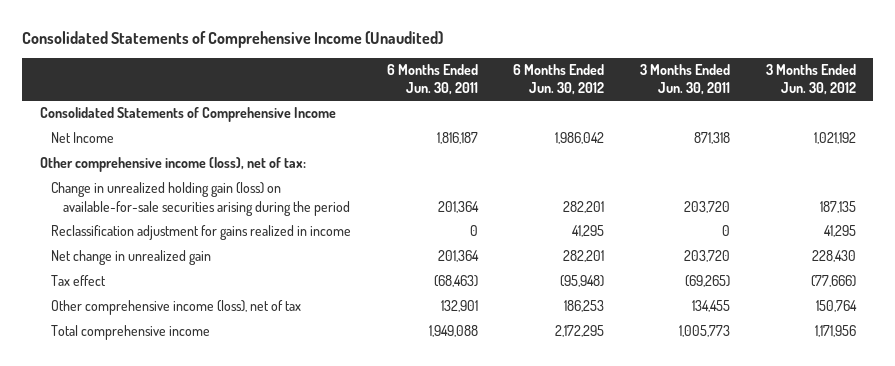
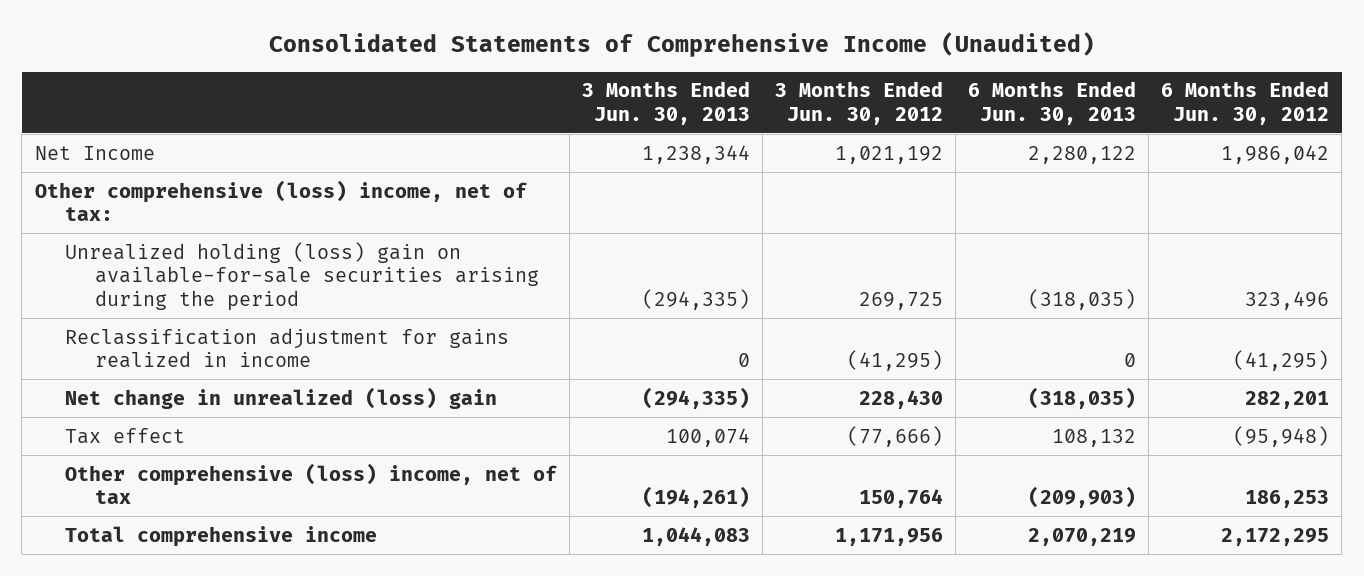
[386,64,478,96] 6 Months Ended Jun. 30, 2011 -> none
[640,64,731,96] 3 Months Ended Jun. 30, 2011 -> none
none -> [581,81,750,125] 3 Months Ended Jun. 30, 2013
none -> [968,81,1137,125] 6 Months Ended Jun. 30, 2013
[39,107,336,123] Consolidated Statements of Comprehensive Income -> none
[39,157,306,173] Other comprehensive income (loss), net of tax: -> [34,179,527,222] Other comprehensive (loss) income, net of tax:
[51,182,350,216] Change in unrealized holding gain (loss) on available-for-sale securities arising during the period -> [64,241,539,311] Unrealized holding (loss) gain on available-for-sale securities arising during the period
[563,200,605,213] 282,201 -> [1245,290,1330,310] 323,496
[819,200,856,213] 187,135 -> [858,291,943,310] 269,725
[572,225,605,238] 41,295 -> [1233,350,1330,372] (41,295)
[823,225,856,238] 41,295 -> [846,350,943,372] (41,295)
[51,250,212,266] Net change in unrealized gain -> [64,386,497,409] Net change in unrealized (loss) gain
[51,300,302,316] Other comprehensive income (loss), net of tax -> [64,462,557,505] Other comprehensive (loss) income, net of tax

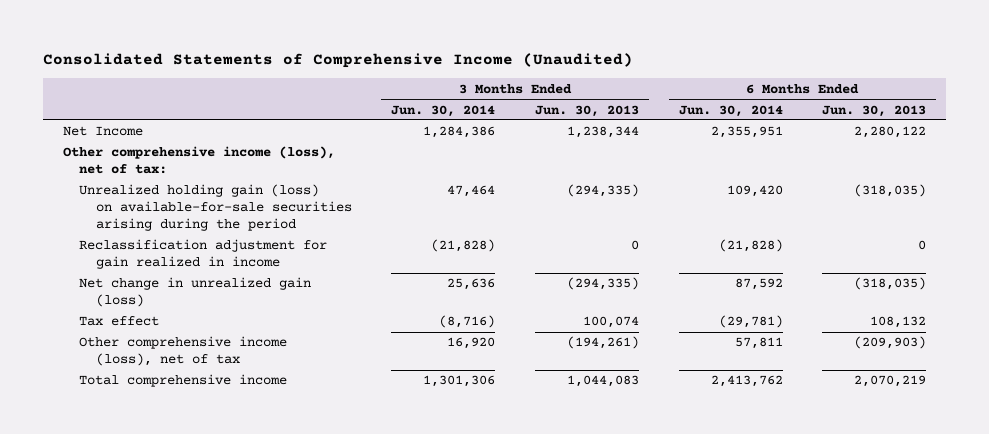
[774,81,943,125] 3 Months Ended Jun. 30, 2012 -> none
[1161,81,1330,125] 6 Months Ended Jun. 30, 2012 -> none
none -> [391,104,496,117] Jun. 30, 2014
none -> [678,104,783,117] Jun. 30, 2014
[34,179,527,222] Other comprehensive (loss) income, net of tax: -> [62,146,335,175] Other comprehensive income (loss), net of tax:
[64,241,539,311] Unrealized holding (loss) gain on available-for-sale securities arising during the period -> [79,184,352,232] Unrealized holding gain (loss) on available-for-sale securities arising during the period
[64,327,509,369] Reclassification adjustment for gains realized in income -> [79,239,328,270] Reclassification adjustment for gain realized in income
[64,386,497,409] Net change in unrealized (loss) gain -> [79,277,312,308] Net change in unrealized gain (loss)
[64,462,557,505] Other comprehensive (loss) income, net of tax -> [79,336,288,367] Other comprehensive income (loss), net of tax

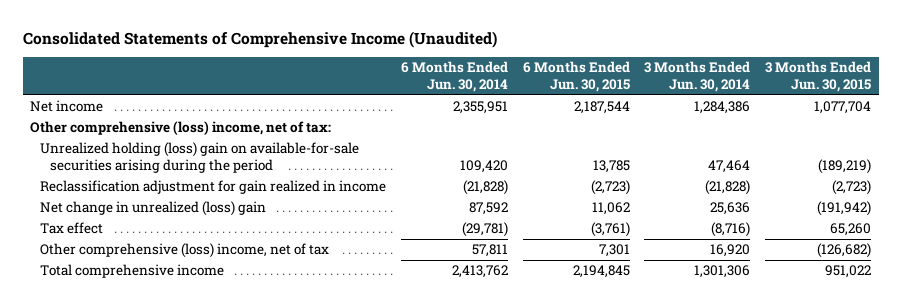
[534,104,639,117] Jun. 30, 2013 -> none
[822,104,927,117] Jun. 30, 2013 -> none
none -> [522,61,630,93] 6 Months Ended Jun. 30, 2015
none -> [765,61,872,93] 3 Months Ended Jun. 30, 2015
[62,126,143,137] Net Income -> [30,100,104,113] Net income
[62,146,335,175] Other comprehensive income (loss), net of tax: -> [30,121,332,136] Other comprehensive (loss) income, net of tax:
[79,184,352,232] Unrealized holding gain (loss) on available-for-sale securities arising during the period -> [40,142,360,174] Unrealized holding (loss) gain on available-for-sale securities arising during the period
[79,277,312,308] Net change in unrealized gain (loss) -> [40,201,267,217] Net change in unrealized (loss) gain
[79,336,288,367] Other comprehensive income (loss), net of tax -> [40,243,330,259] Other comprehensive (loss) income, net of tax

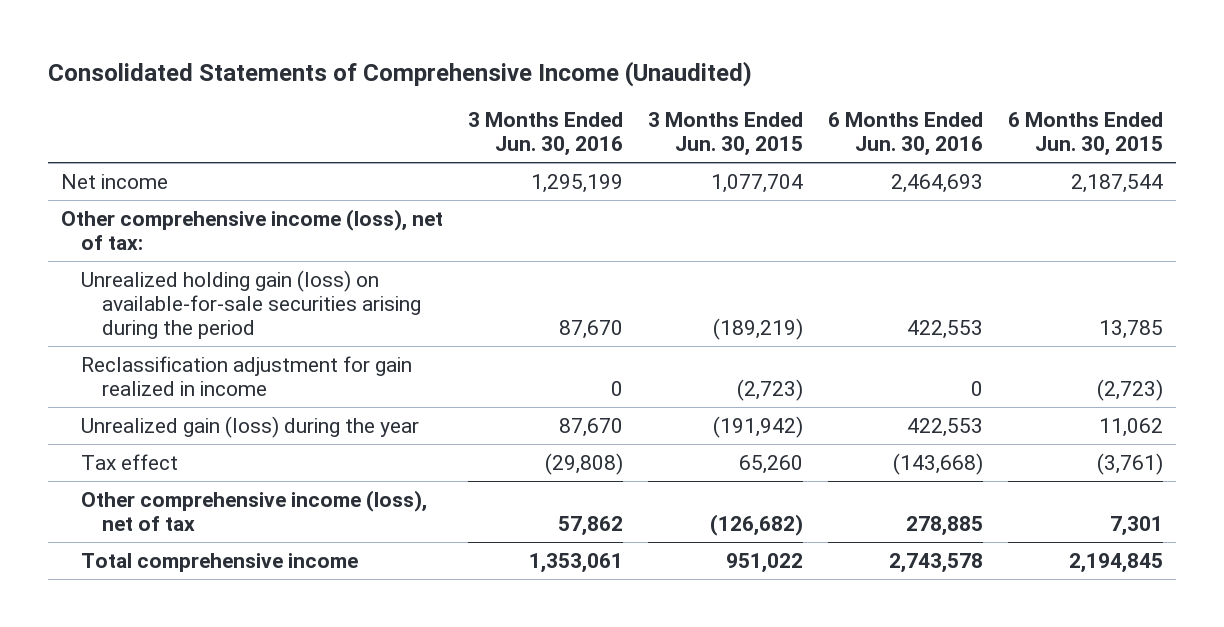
[400,61,508,93] 6 Months Ended Jun. 30, 2014 -> none
[644,61,751,93] 3 Months Ended Jun. 30, 2014 -> none
none -> [467,112,623,157] 3 Months Ended Jun. 30, 2016
none -> [828,112,984,157] 6 Months Ended Jun. 30, 2016
[30,121,332,136] Other comprehensive (loss) income, net of tax: -> [60,208,443,250] Other comprehensive income (loss), net of tax:
[40,142,360,174] Unrealized holding (loss) gain on available-for-sale securities arising during the period -> [81,269,421,339] Unrealized holding gain (loss) on available-for-sale securities arising during the period
[40,201,267,217] Net change in unrealized (loss) gain -> [81,415,420,438] Unrealized gain (loss) during the year
[40,243,330,259] Other comprehensive (loss) income, net of tax -> [81,489,428,531] Other comprehensive income (loss), net of tax

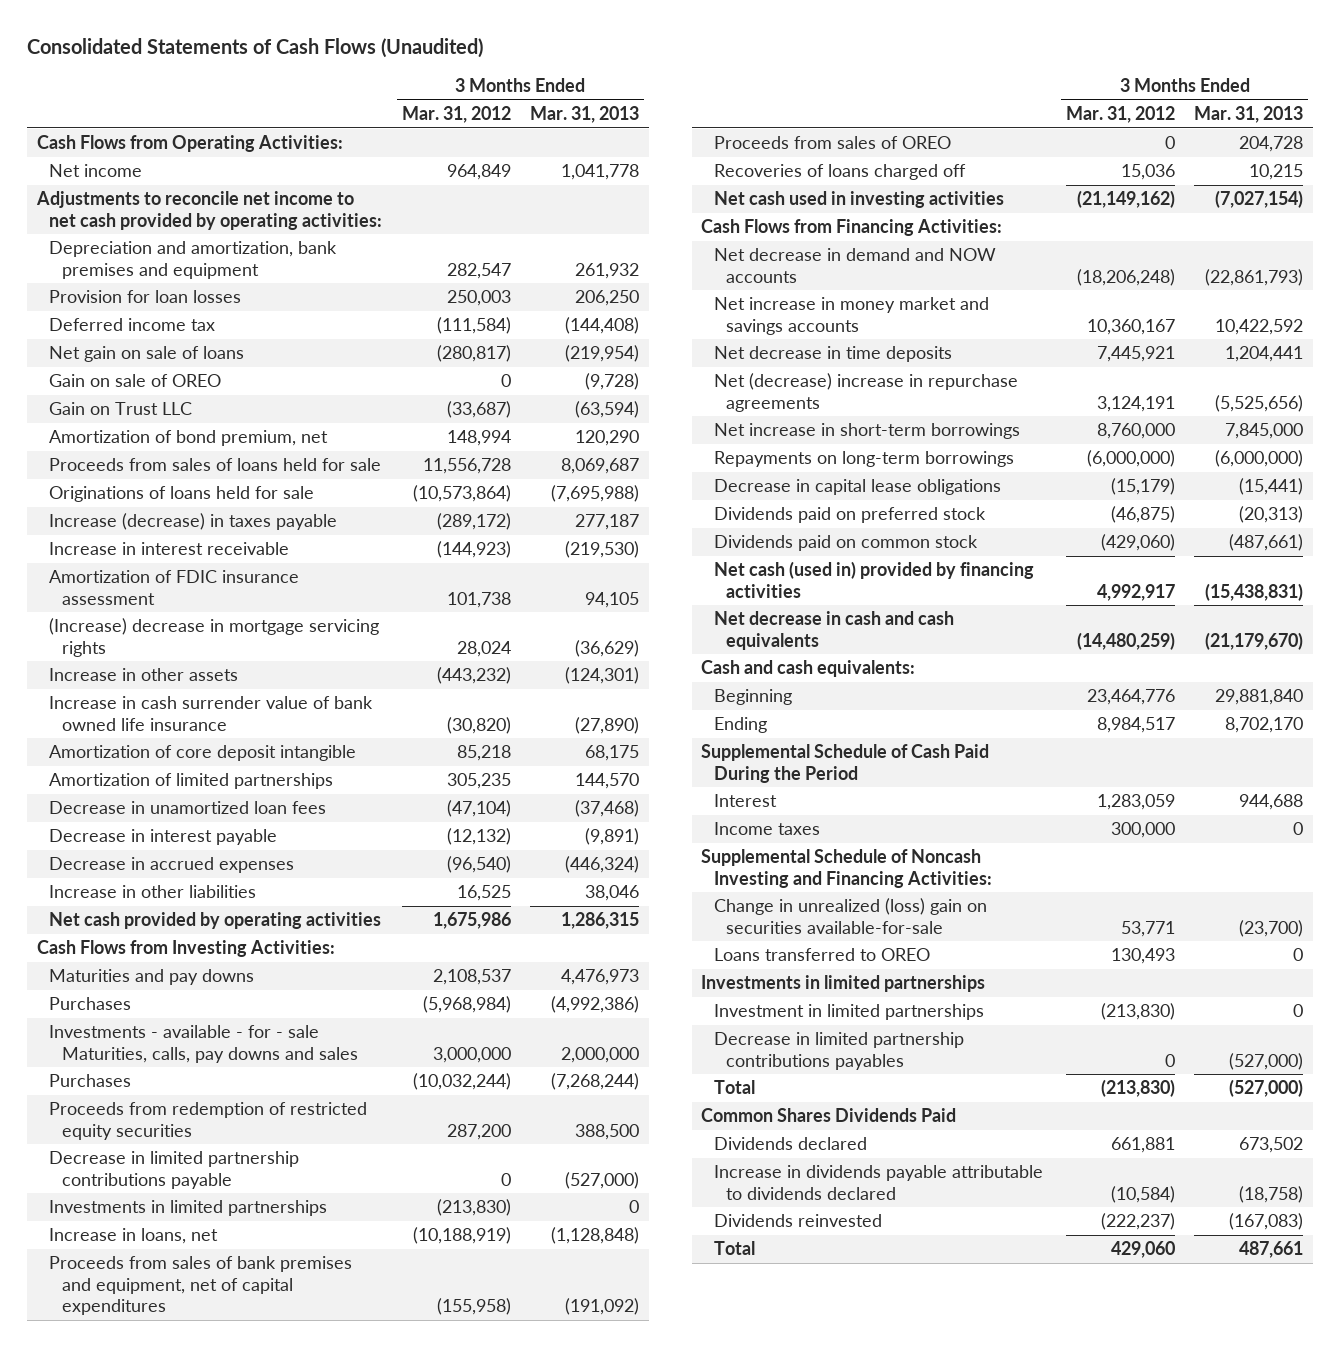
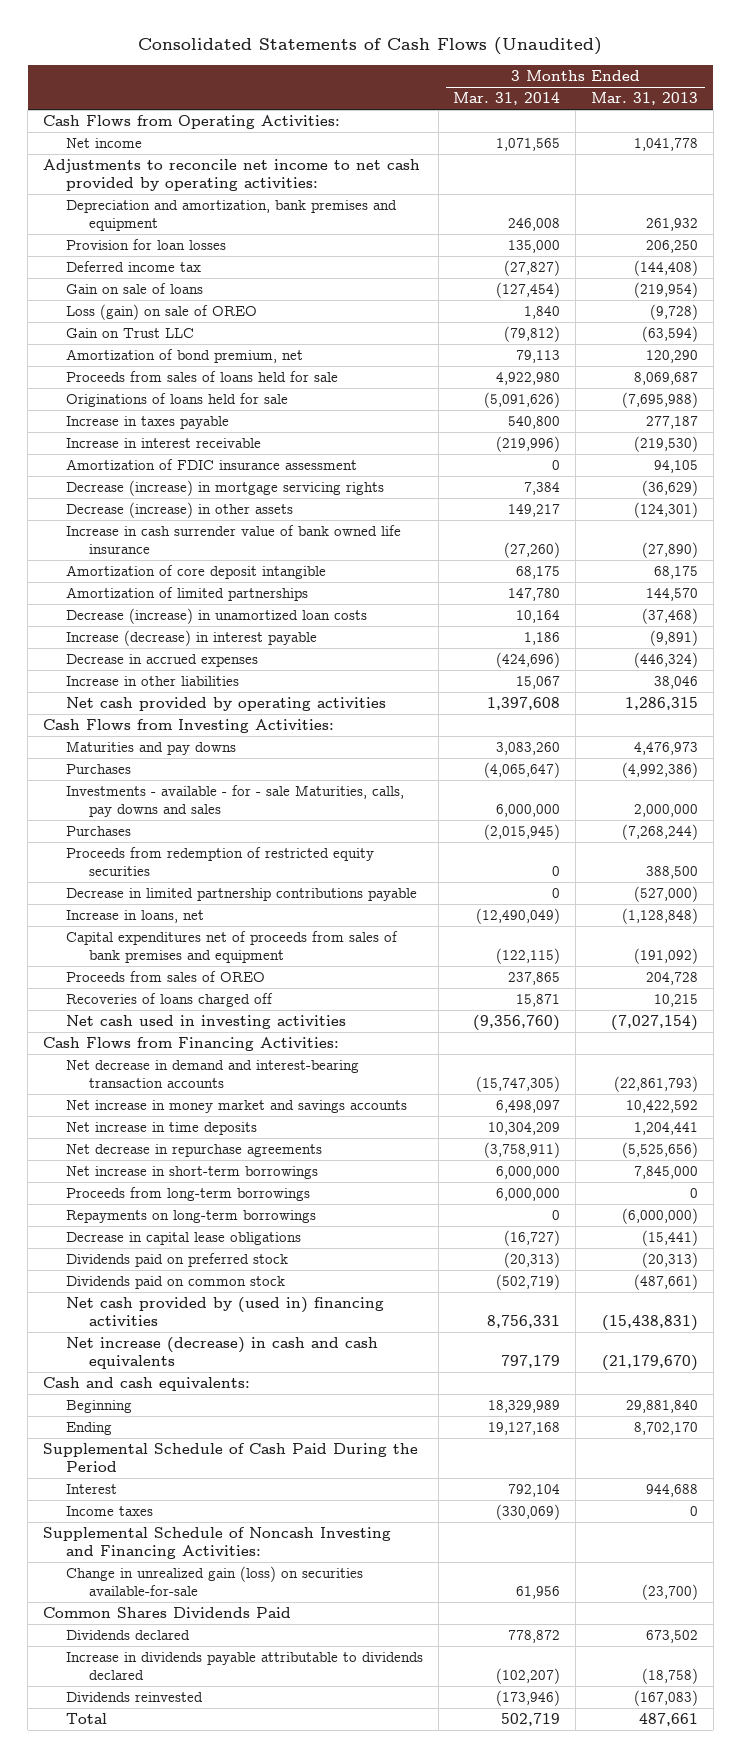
[401,105,511,123] Mar. 31, 2012 -> none
none -> [453,92,561,106] Mar. 31, 2014
[49,346,245,363] Net gain on sale of loans -> [65,283,203,295] Gain on sale of loans
[49,374,222,388] Gain on sale of OREO -> [65,304,257,321] Loss (gain) on sale of OREO
[49,513,338,531] Increase (decrease) in taxes payable -> [65,416,229,430] Increase in taxes payable
[49,618,380,657] (Increase) decrease in mortgage servicing rights -> [65,480,384,497] Decrease (increase) in mortgage servicing rights
[49,668,239,682] Increase in other assets -> [65,502,293,519] Decrease (increase) in other assets
[49,801,327,815] Decrease in unamortized loan fees -> [65,608,367,625] Decrease (increase) in unamortized loan costs
[49,829,278,846] Decrease in interest payable -> [65,630,317,647] Increase (decrease) in interest payable
[49,1200,328,1217] Investments in limited partnerships -> none
[49,1256,353,1315] Proceeds from sales of bank premises and equipment, net of capital expenditures -> [65,931,398,964] Capital expenditures net of proceeds from sales of bank premises and equipment
[713,248,996,283] Net decrease in demand and NOW accounts -> [65,1060,359,1089] Net decrease in demand and interest-bearing transaction accounts
[713,346,952,363] Net decrease in time deposits -> [65,1122,257,1136] Net increase in time deposits
[713,373,1018,412] Net (decrease) increase in repurchase agreements -> [65,1144,322,1158] Net decrease in repurchase agreements
none -> [65,1187,310,1202] Proceeds from long-term borrowings
[713,561,1034,598] Net cash (used in) provided by financing activities -> [65,1297,384,1327] Net cash provided by (used in) financing activities
[713,611,954,650] Net decrease in cash and cash equivalents -> [65,1337,378,1370] Net increase (decrease) in cash and cash equivalents
[713,948,930,962] Loans transferred to OREO -> none
[701,975,986,993] Investments in limited partnerships -> none
[713,1004,984,1021] Investment in limited partnerships -> none
[713,1032,964,1070] Decrease in limited partnership contributions payables -> none
[713,1080,755,1095] Total -> none
[713,898,987,934] Change in unrealized (loss) gain on securities available-for-sale -> [65,1566,363,1597] Change in unrealized gain (loss) on securities available-for-sale

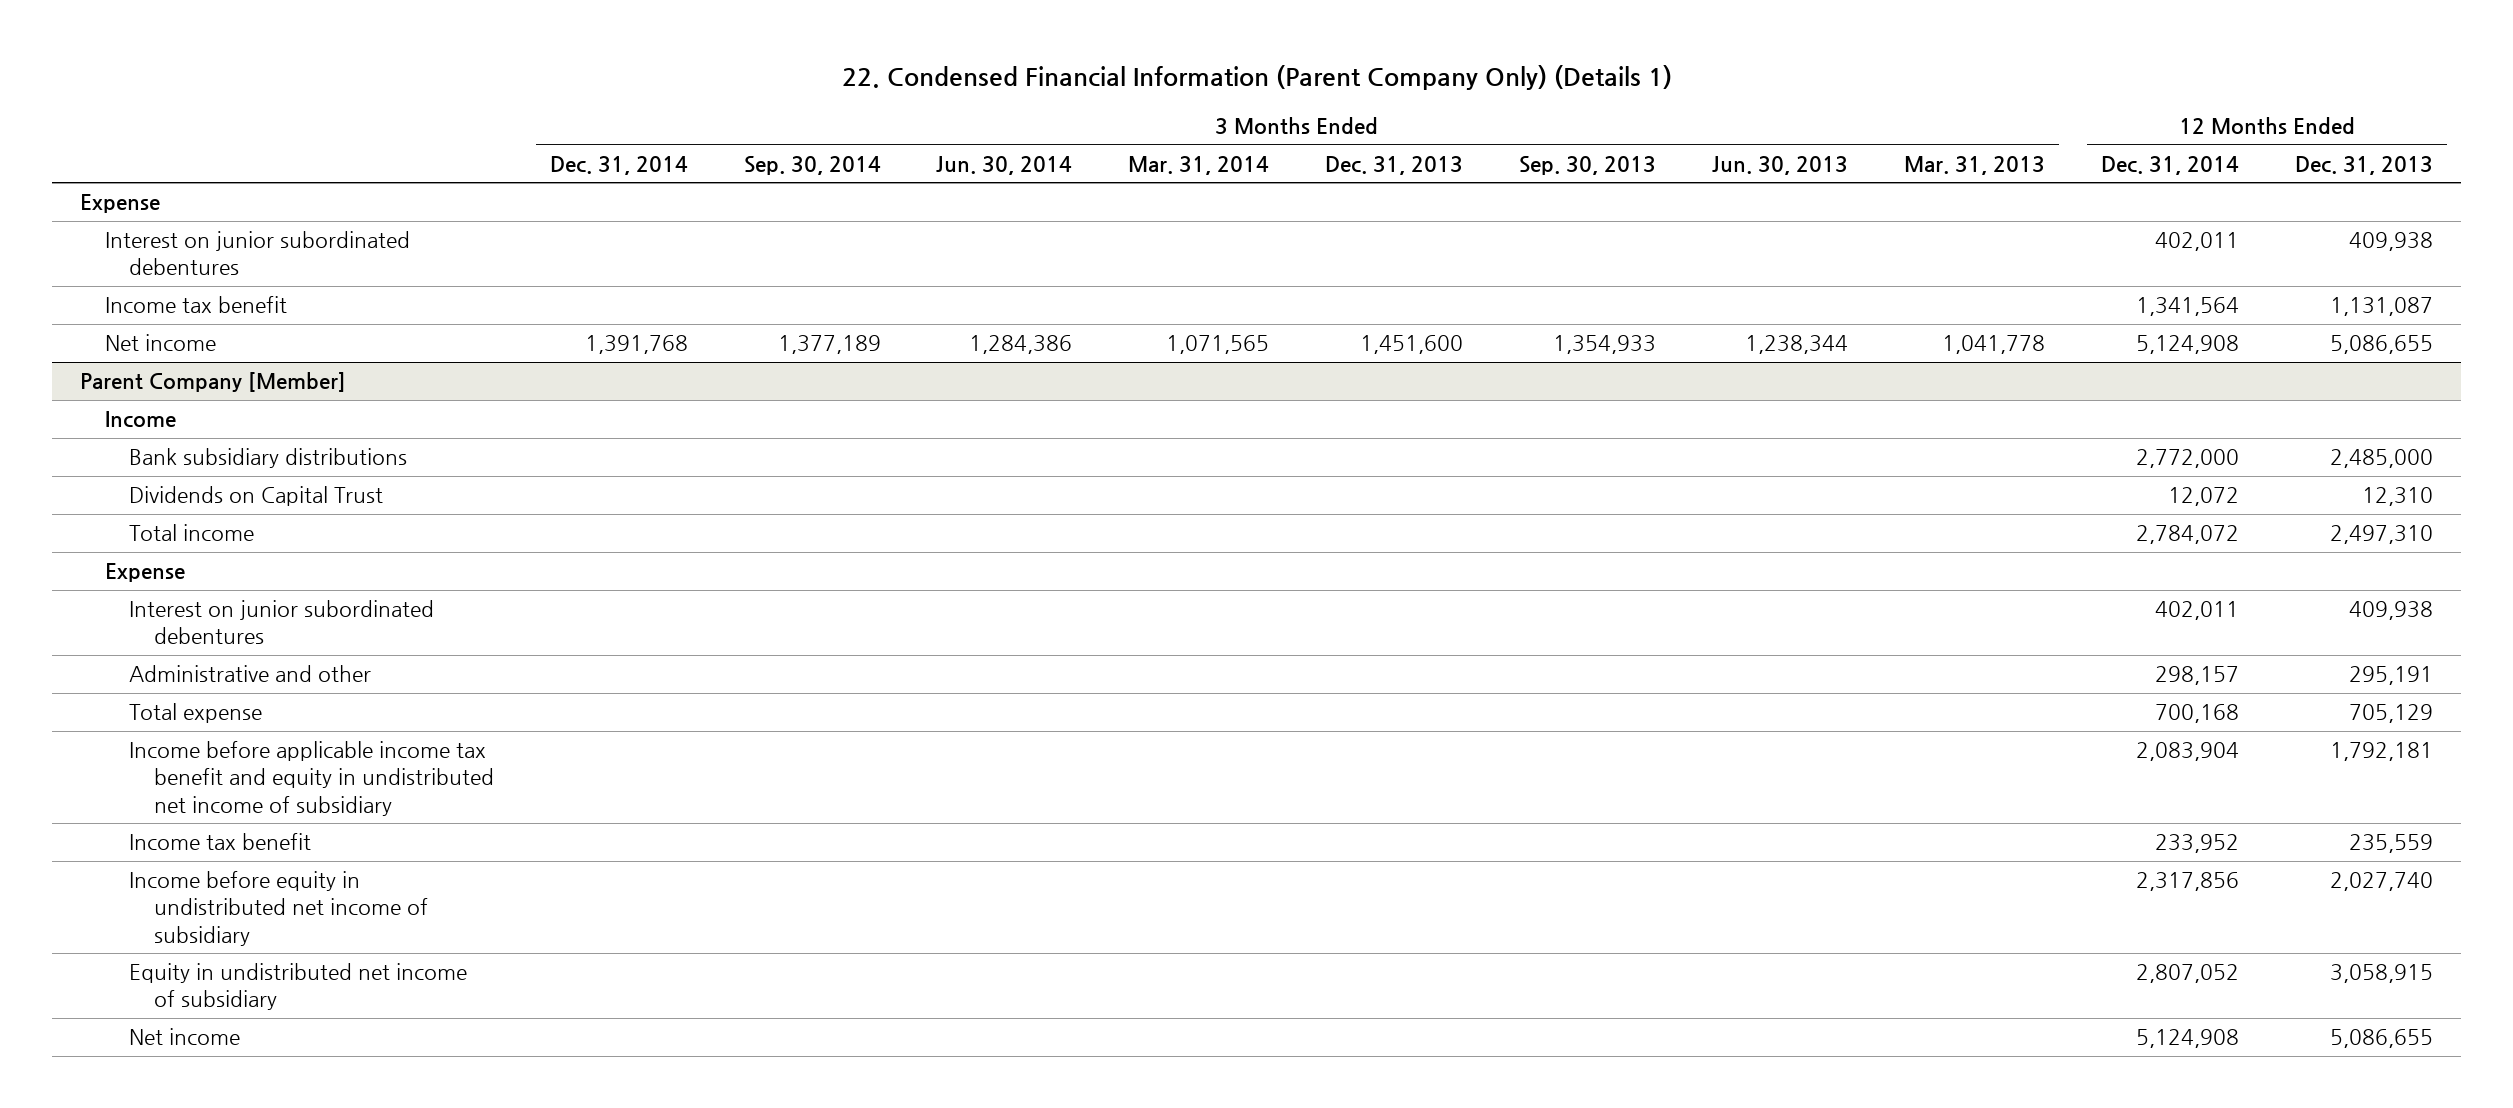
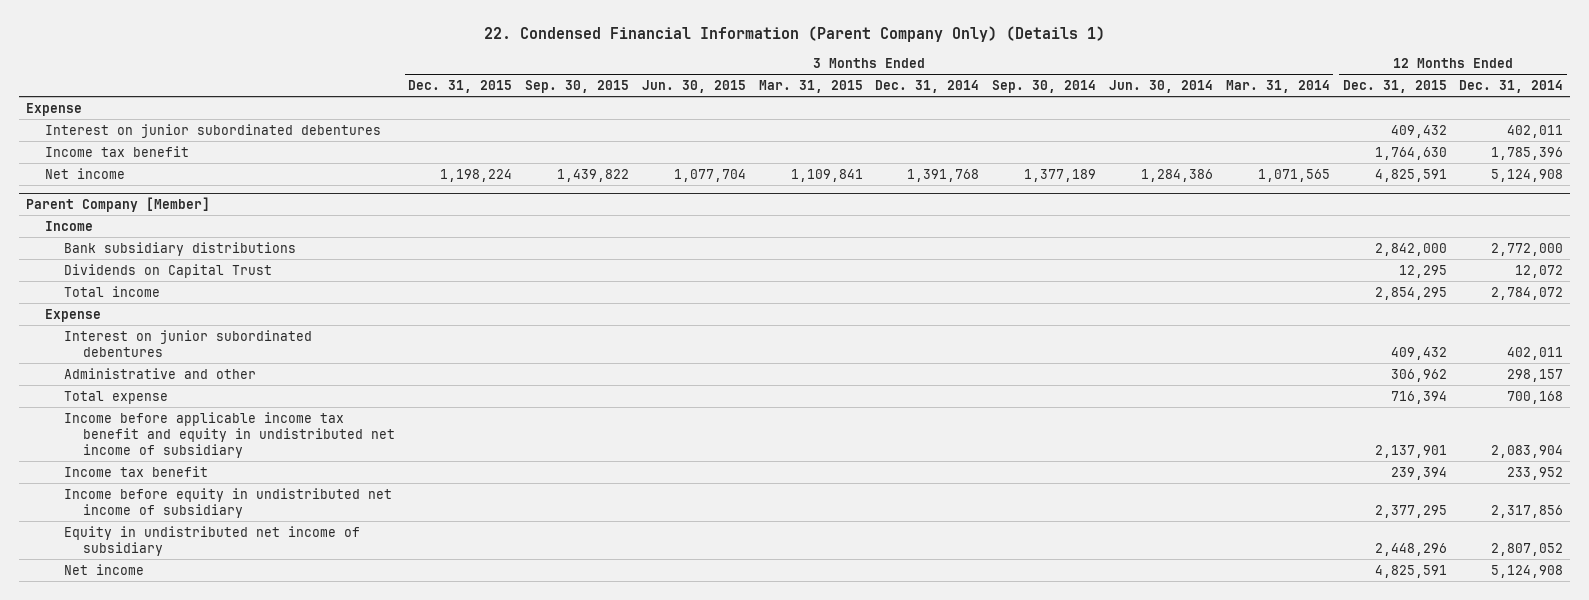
[1325,155,1464,175] Dec. 31, 2013 -> none
[1519,155,1657,175] Sep. 30, 2013 -> none
[1712,155,1849,175] Jun. 30, 2013 -> none
[1904,155,2046,175] Mar. 31, 2013 -> none
[2295,155,2434,175] Dec. 31, 2013 -> none
none -> [408,79,513,93] Dec. 31, 2015
none -> [524,79,629,93] Sep. 30, 2015
none -> [641,79,746,93] Jun. 30, 2015
none -> [758,79,863,93] Mar. 31, 2015
none -> [1342,79,1447,93] Dec. 31, 2015
[2136,297,2240,317] 1,341,564 -> [1491,146,1564,160] 1,785,396

